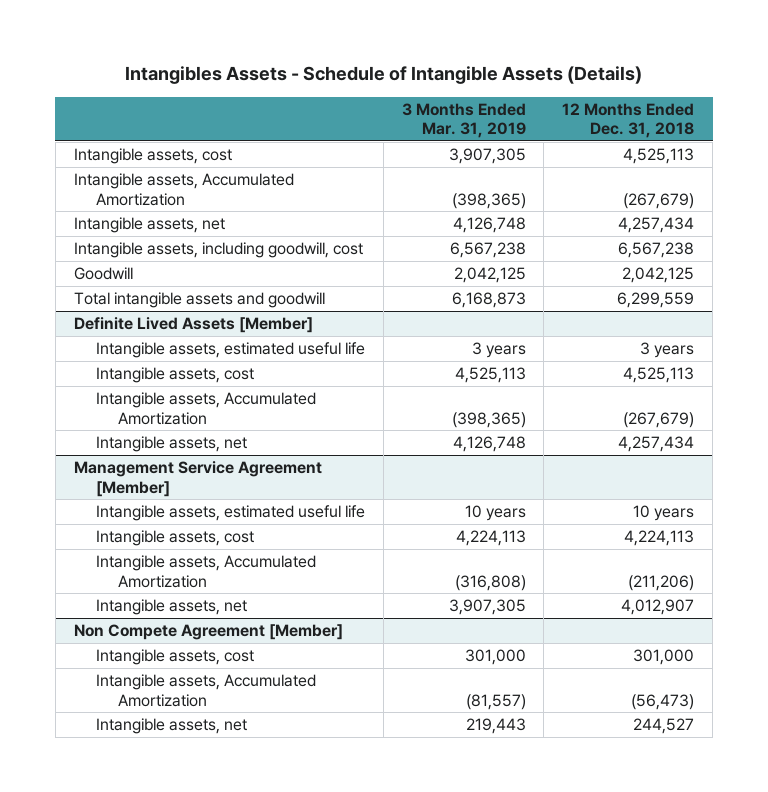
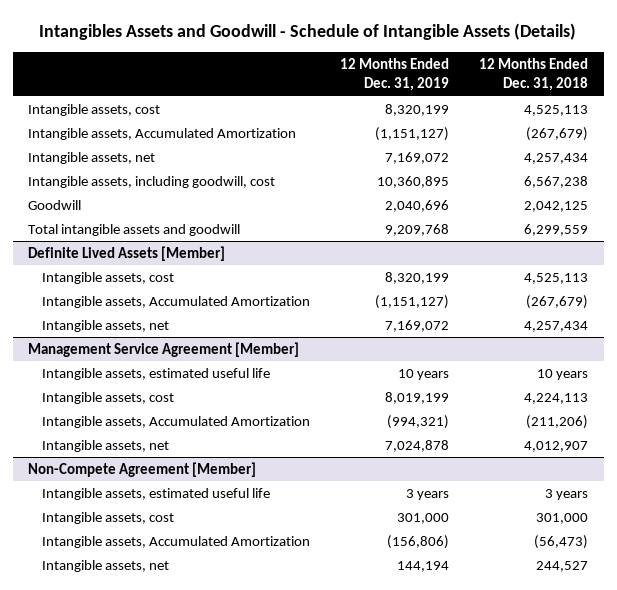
[125,66,643,85] Intangibles Assets - Schedule of Intangible Assets (Details) -> [39,22,577,40] Intangibles Assets and Goodwill - Schedule of Intangible Assets (Details)
[401,102,526,139] 3 Months Ended Mar. 31, 2019 -> none
none -> [340,57,450,92] 12 Months Ended Dec. 31, 2019
[95,342,365,359] Intangible assets, estimated useful life -> none
[73,624,343,641] Non Compete Agreement [Member] -> [28,461,257,477] Non-Compete Agreement [Member]
none -> [41,487,270,500] Intangible assets, estimated useful life

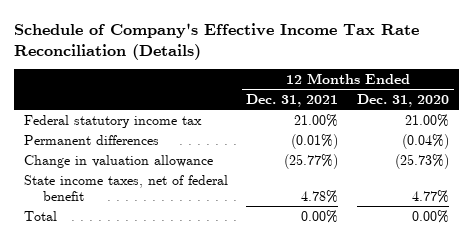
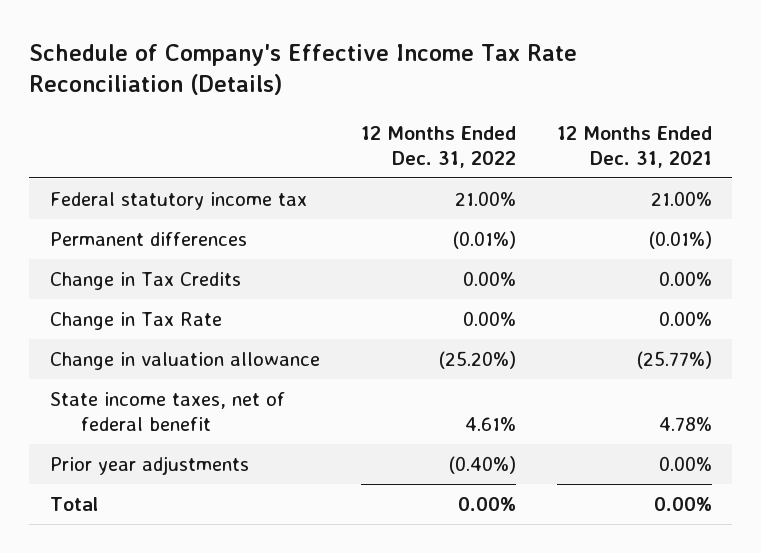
[357,93,450,107] Dec. 31, 2020 -> none
none -> [360,125,516,168] 12 Months Ended Dec. 31, 2022
none -> [49,271,241,290] Change in Tax Credits
none -> [49,311,222,330] Change in Tax Rate
none -> [49,455,249,475] Prior year adjustments

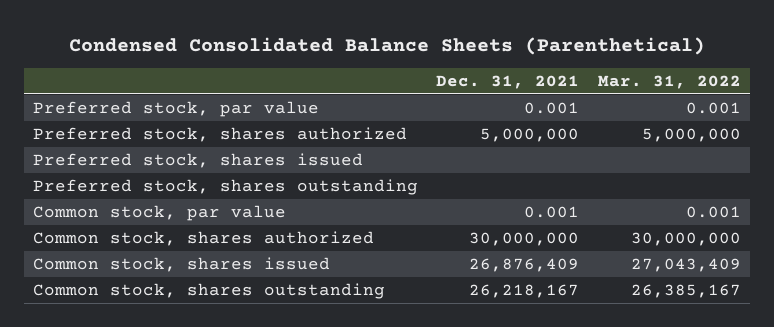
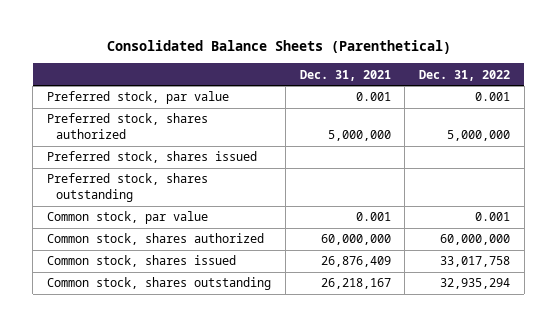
[68,36,705,55] Condensed Consolidated Balance Sheets (Parenthetical) -> [106,40,451,55] Consolidated Balance Sheets (Parenthetical)
[597,74,741,89] Mar. 31, 2022 -> none
none -> [418,69,510,81] Dec. 31, 2022
[469,232,580,247] 30,000,000 -> [320,234,391,246] 60,000,000

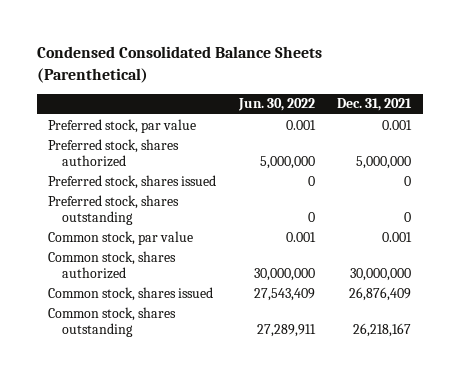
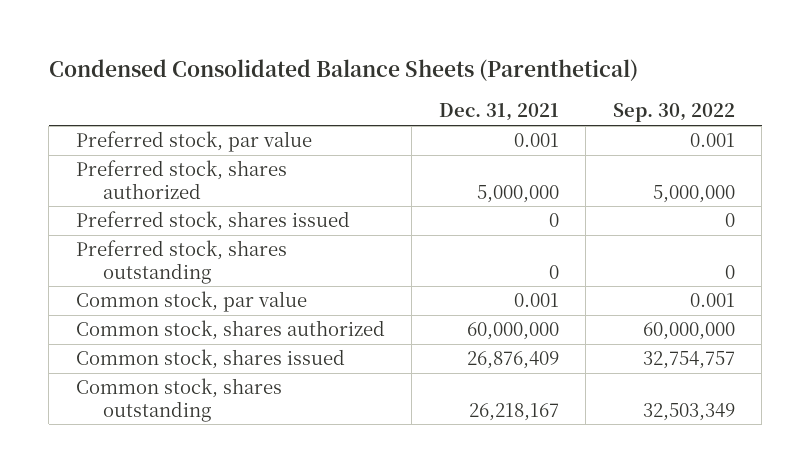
[237,98,315,112] Jun. 30, 2022 -> none
none -> [612,103,735,123] Sep. 30, 2022
[350,267,412,281] 30,000,000 -> [466,322,559,341] 60,000,000

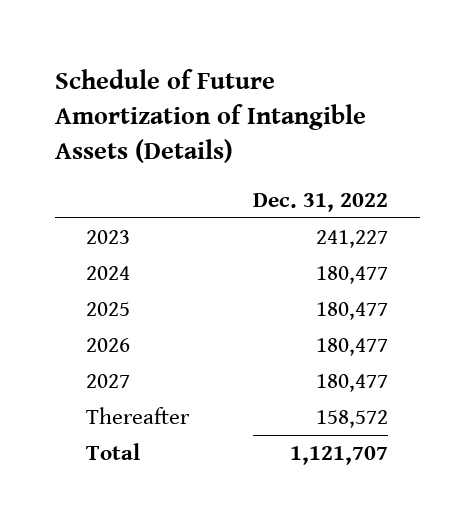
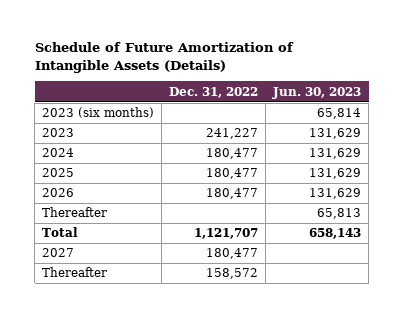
none -> [272,86,362,99] Jun. 30, 2023
none -> [42,107,155,119] 2023 (six months)
none -> [42,207,108,218] Thereafter
[86,443,141,461] Total -> [42,227,79,238] Total

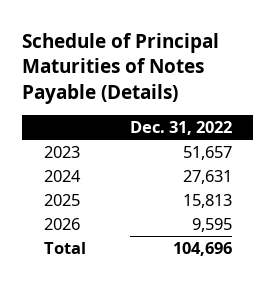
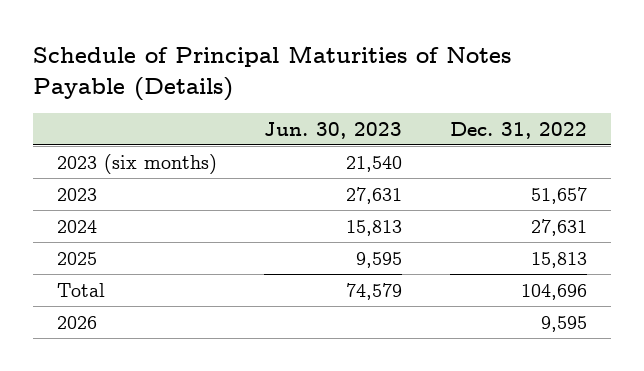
none -> [264,121,403,139] Jun. 30, 2023
none -> [56,153,217,174] 2023 (six months)
[44,217,81,230] 2026 -> [56,315,97,329] 2026

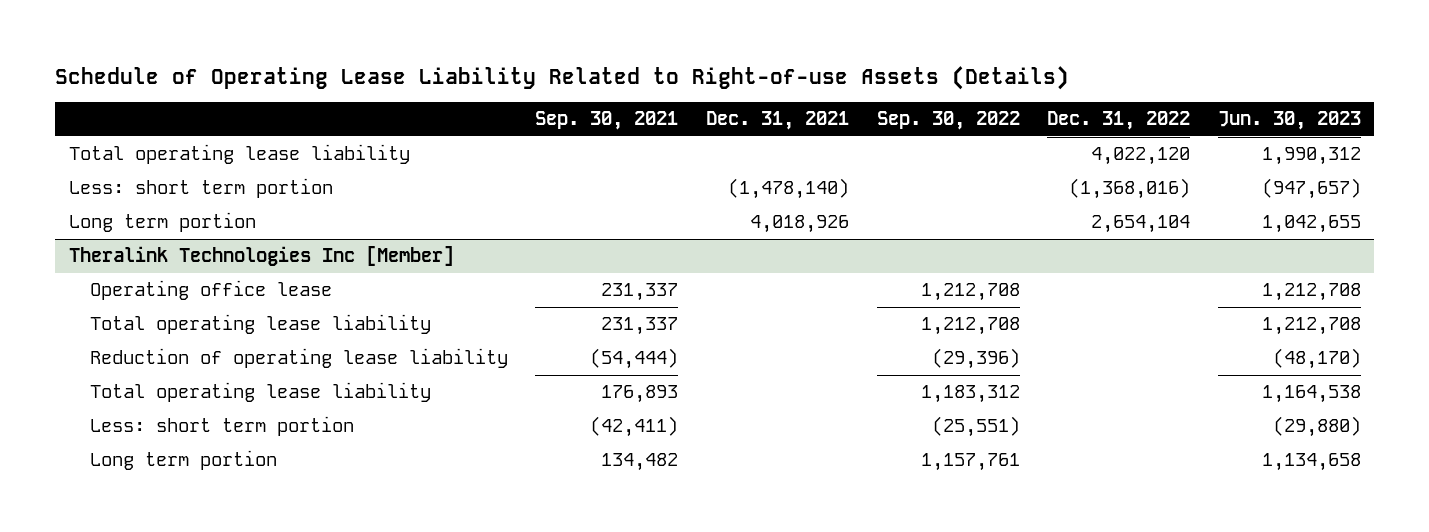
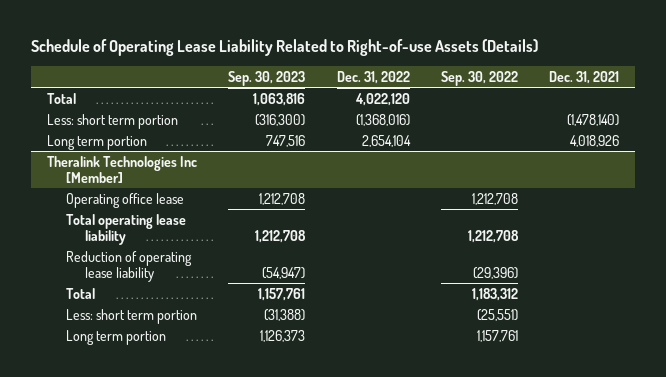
[535,111,679,131] Sep. 30, 2021 -> none
[1217,111,1361,131] Jun. 30, 2023 -> none
none -> [228,70,306,86] Sep. 30, 2023
[68,144,410,165] Total operating lease liability -> [46,92,76,104] Total
[89,382,431,403] Total operating lease liability -> [65,287,95,299] Total

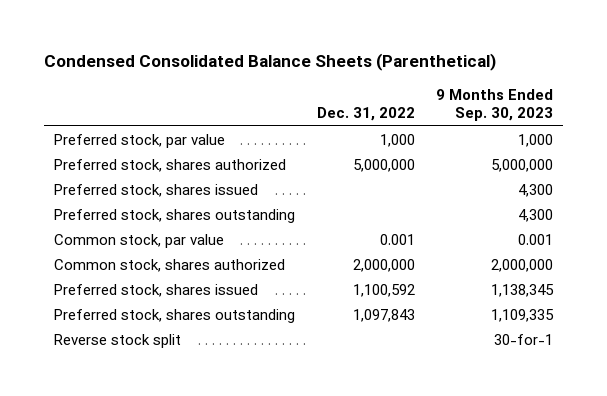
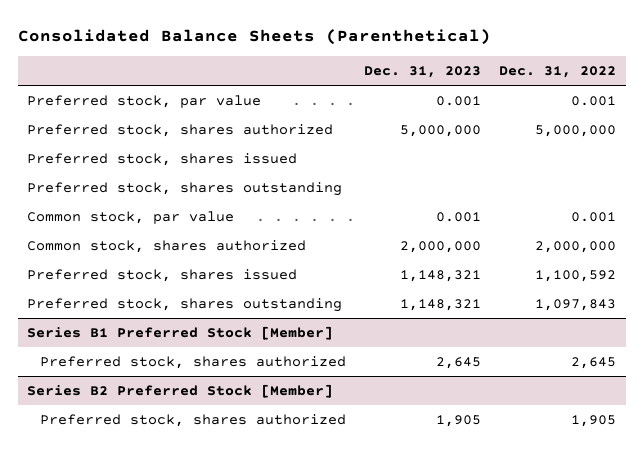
[43,53,496,72] Condensed Consolidated Balance Sheets (Parenthetical) -> [17,28,491,45] Consolidated Balance Sheets (Parenthetical)
[435,89,553,122] 9 Months Ended Sep. 30, 2023 -> none
none -> [364,66,482,79] Dec. 31, 2023
[379,133,415,147] 1,000 -> [571,96,617,107] 0.001
[54,333,182,348] Reverse stock split -> none
none -> [26,326,333,341] Series B1 Preferred Stock [Member]
none -> [40,356,347,370] Preferred stock, shares authorized
none -> [26,384,333,399] Series B2 Preferred Stock [Member]
none -> [40,414,347,428] Preferred stock, shares authorized

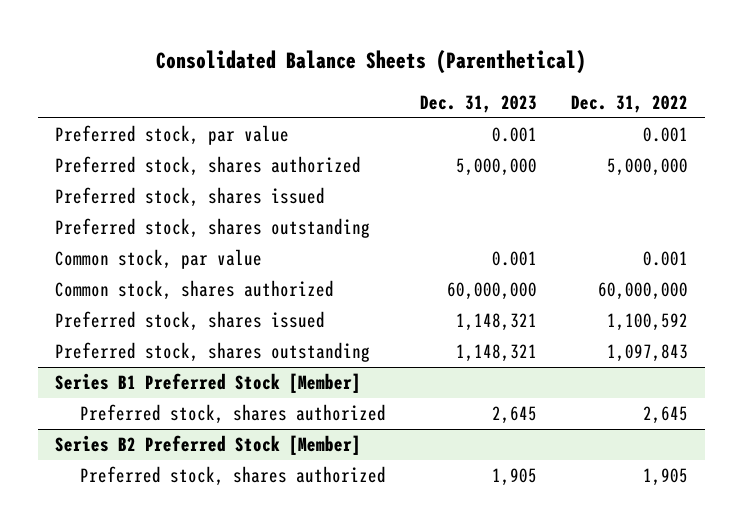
[400,241,482,254] 2,000,000 -> [447,282,538,301] 60,000,000
[535,241,617,254] 2,000,000 -> [598,282,689,301] 60,000,000

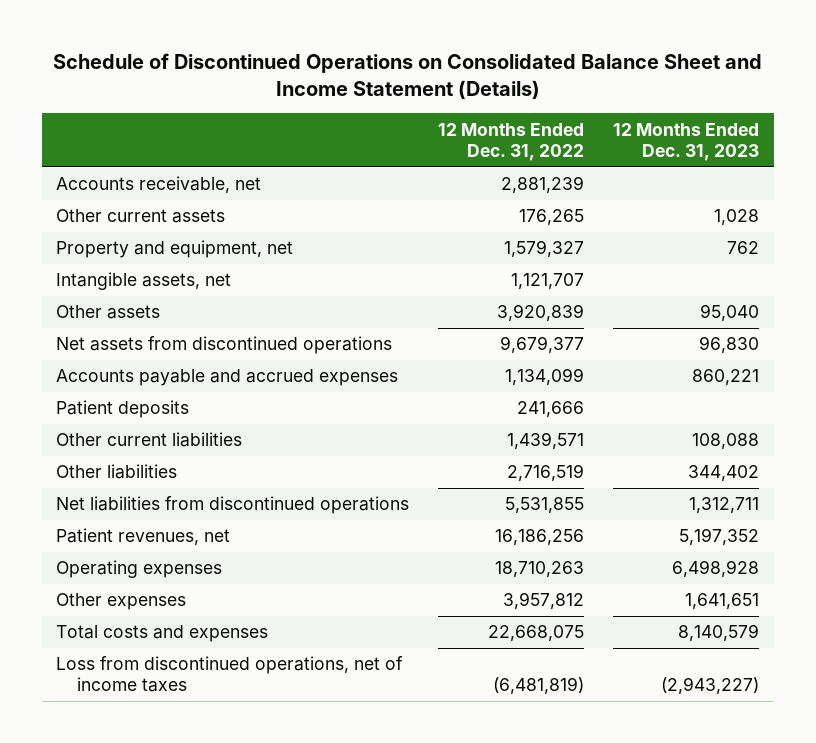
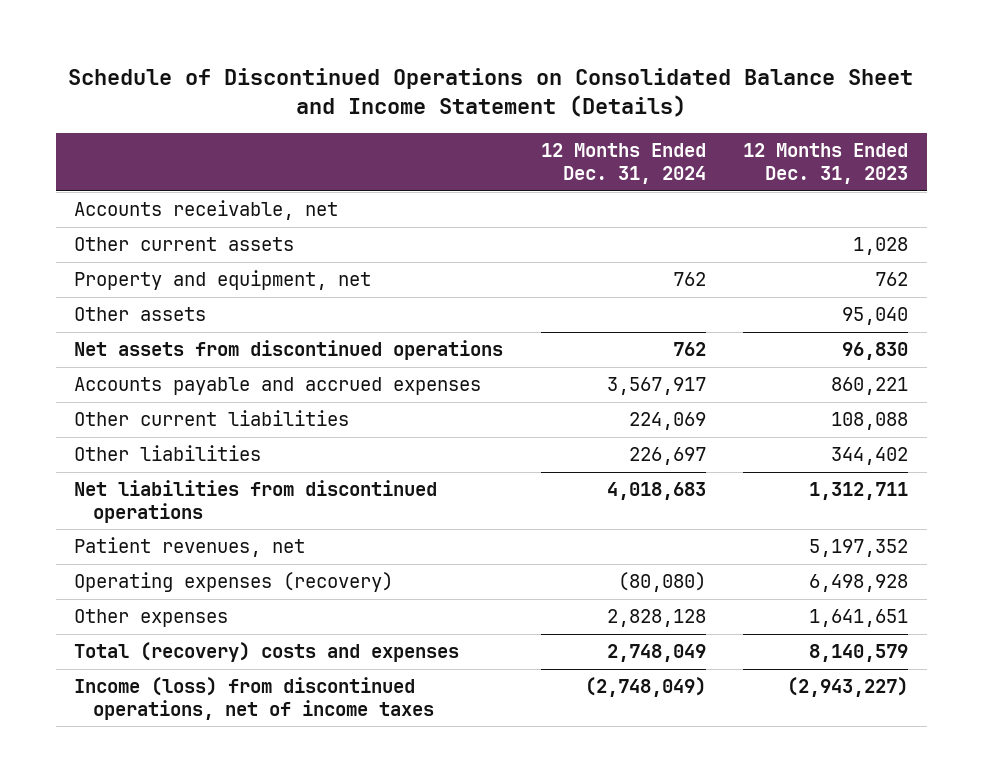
[438,122,585,161] 12 Months Ended Dec. 31, 2022 -> none
none -> [540,143,706,185] 12 Months Ended Dec. 31, 2024
[56,272,232,291] Intangible assets, net -> none
[56,400,190,419] Patient deposits -> none
[56,560,223,579] Operating expenses -> [74,572,394,593] Operating expenses (recovery)
[56,625,269,643] Total costs and expenses -> [74,642,460,663] Total (recovery) costs and expenses
[56,656,404,693] Loss from discontinued operations, net of income taxes -> [74,677,434,720] Income (loss) from discontinued operations, net of income taxes

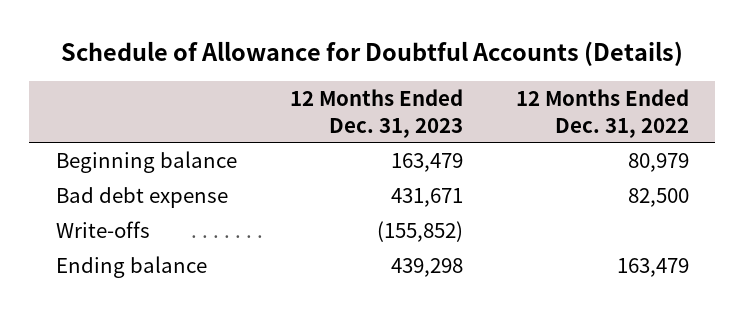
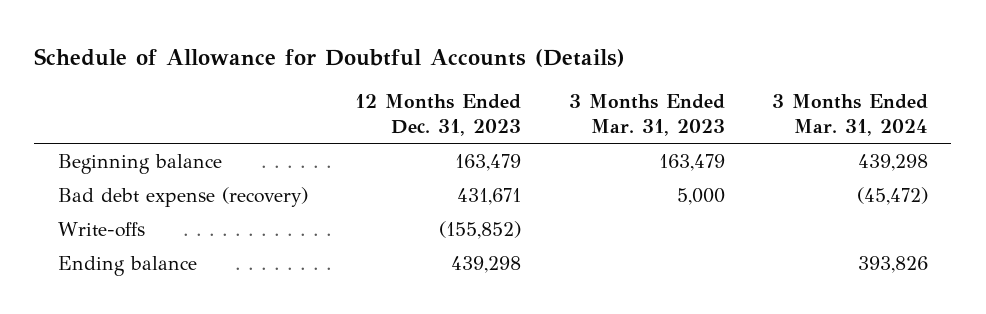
[515,89,689,138] 12 Months Ended Dec. 31, 2022 -> none
none -> [568,94,725,137] 3 Months Ended Mar. 31, 2023
none -> [771,94,928,137] 3 Months Ended Mar. 31, 2024
[55,186,228,208] Bad debt expense -> [57,186,308,207] Bad debt expense (recovery)

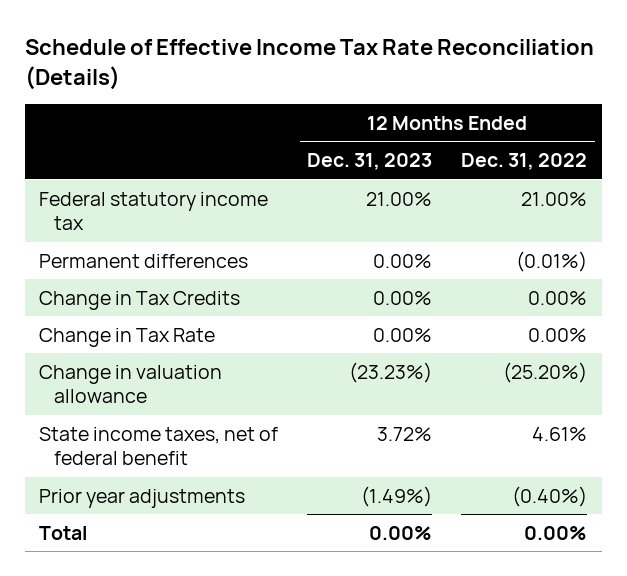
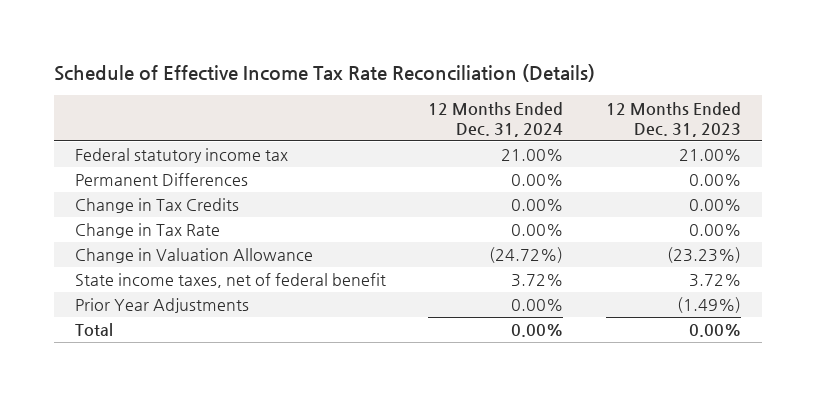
[461,153,588,171] Dec. 31, 2022 -> none
none -> [428,101,564,137] 12 Months Ended Dec. 31, 2024
[39,253,249,268] Permanent differences -> [75,173,249,187] Permanent Differences
[39,364,223,404] Change in valuation allowance -> [75,248,314,264] Change in Valuation Allowance
[39,488,246,508] Prior year adjustments -> [75,298,250,314] Prior Year Adjustments

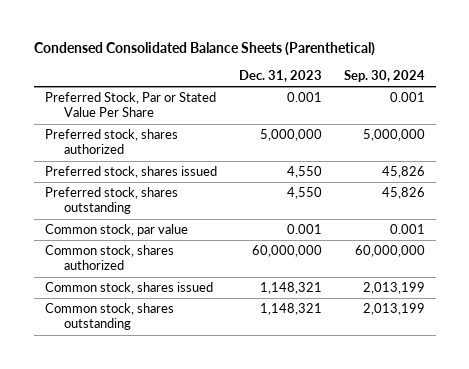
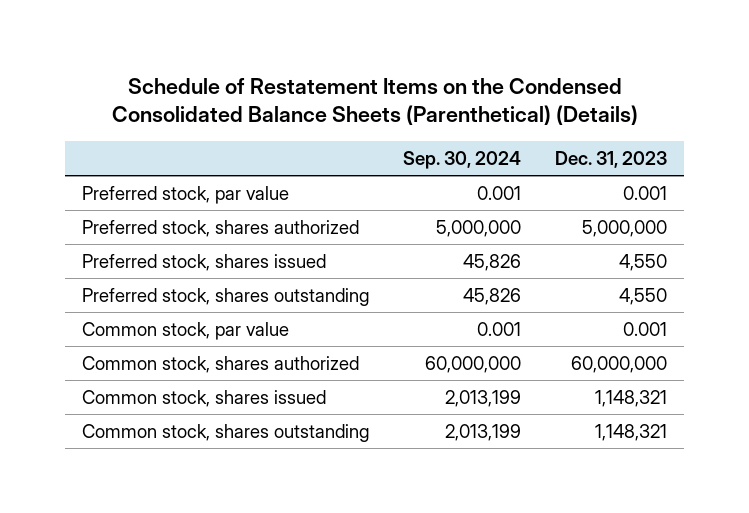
[33,41,375,56] Condensed Consolidated Balance Sheets (Parenthetical) -> [111,77,638,126] Schedule of Restatement Items on the Condensed Consolidated Balance Sheets (Parenthetical) (Details)
[44,92,216,118] Preferred Stock, Par or Stated Value Per Share -> [81,185,289,204] Preferred stock, par value

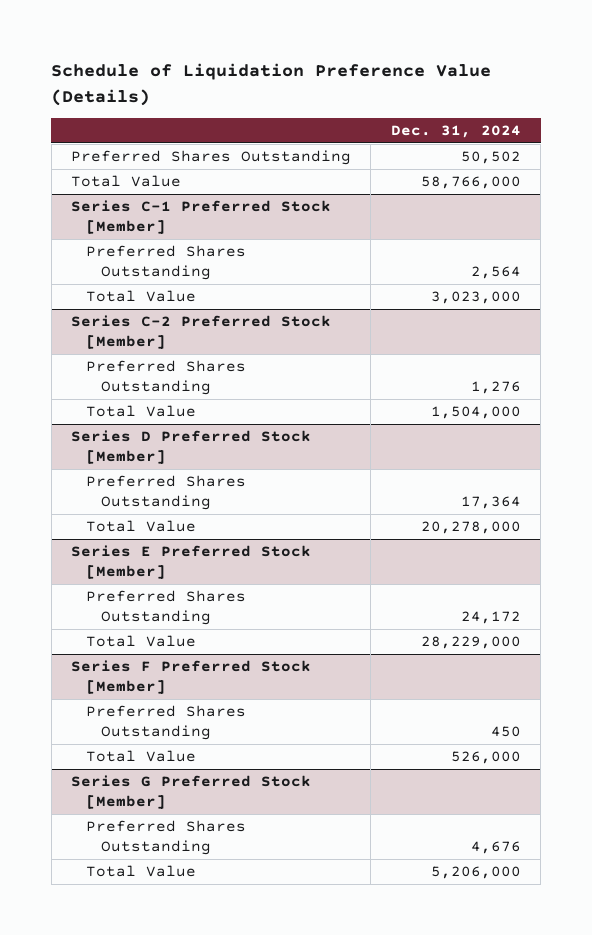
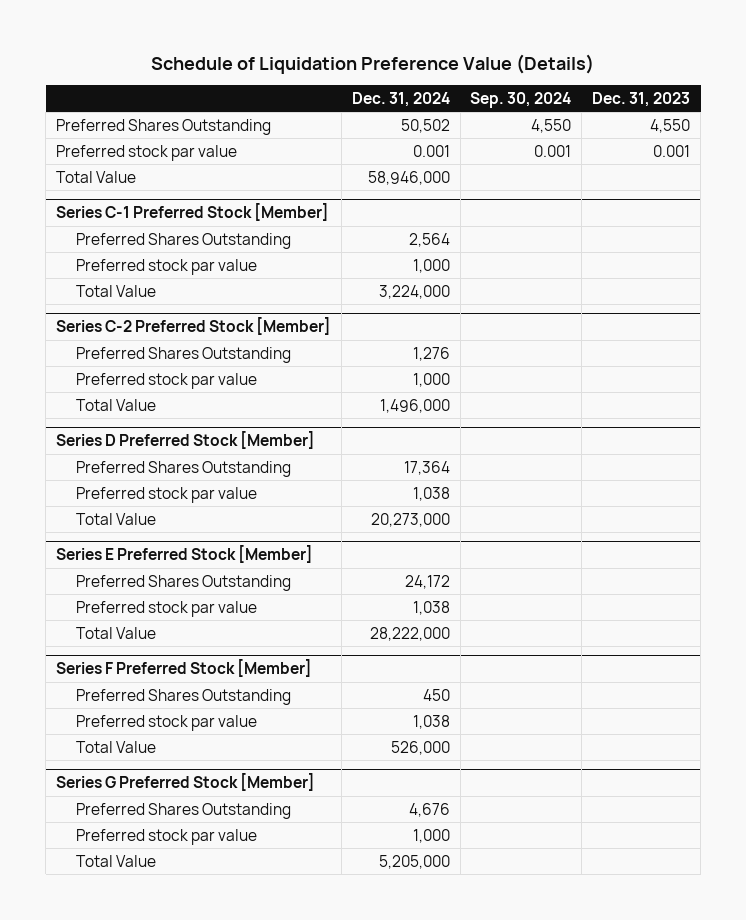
none -> [470,92,572,109] Sep. 30, 2024
none -> [592,92,691,108] Dec. 31, 2023
none -> [56,144,238,161] Preferred stock par value
[420,176,521,190] 58,766,000 -> [367,170,450,185] 58,946,000
none -> [76,258,258,275] Preferred stock par value
[430,291,521,305] 3,023,000 -> [378,284,450,299] 3,224,000
none -> [76,372,258,389] Preferred stock par value
[430,406,521,420] 1,504,000 -> [379,398,450,413] 1,496,000
none -> [76,486,258,503] Preferred stock par value
[420,521,521,535] 20,278,000 -> [370,512,450,527] 20,273,000
none -> [76,600,258,617] Preferred stock par value
[420,636,521,650] 28,229,000 -> [369,626,450,641] 28,222,000
none -> [76,714,258,731] Preferred stock par value
none -> [76,828,258,845] Preferred stock par value
[430,866,521,880] 5,206,000 -> [378,854,450,869] 5,205,000

